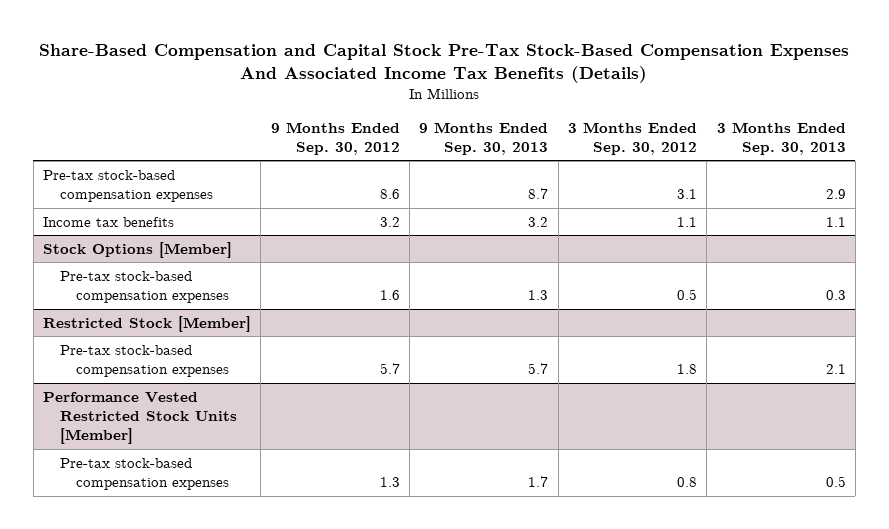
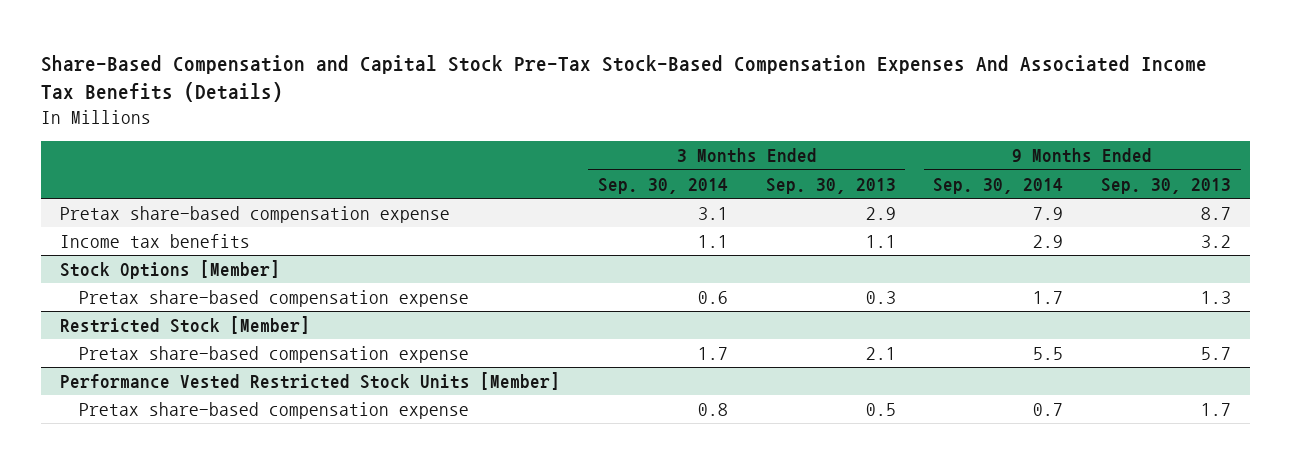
[270,121,400,155] 9 Months Ended Sep. 30, 2012 -> none
[567,121,697,155] 3 Months Ended Sep. 30, 2012 -> none
none -> [597,177,728,194] Sep. 30, 2014
none -> [933,177,1064,194] Sep. 30, 2014
[42,169,213,202] Pre-tax stock-based compensation expenses -> [60,206,451,224] Pretax share-based compensation expense
[59,270,230,303] Pre-tax stock-based compensation expenses -> [78,290,469,308] Pretax share-based compensation expense
[59,344,230,377] Pre-tax stock-based compensation expenses -> [78,346,469,364] Pretax share-based compensation expense
[59,457,230,490] Pre-tax stock-based compensation expenses -> [78,402,469,420] Pretax share-based compensation expense

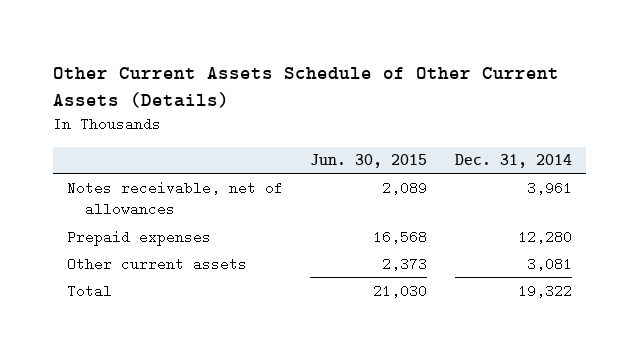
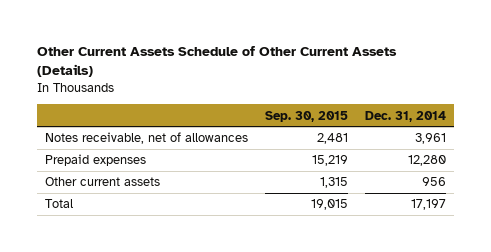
[310,154,428,169] Jun. 30, 2015 -> none
none -> [265,110,349,122] Sep. 30, 2015
[527,256,573,271] 3,081 -> [421,177,446,187] 956
[518,283,573,298] 19,322 -> [410,199,446,211] 17,197

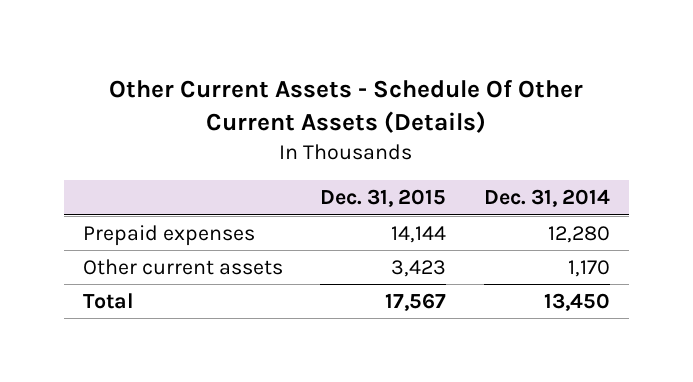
[36,46,397,78] Other Current Assets Schedule of Other Current Assets (Details) -> [109,79,584,134] Other Current Assets - Schedule Of Other Current Assets (Details)
[265,110,349,122] Sep. 30, 2015 -> none
none -> [320,189,447,208] Dec. 31, 2015
[45,132,249,145] Notes receivable, net of allowances -> none
[421,177,446,187] 956 -> [568,259,611,277] 1,170
[410,199,446,211] 17,197 -> [544,292,611,311] 13,450

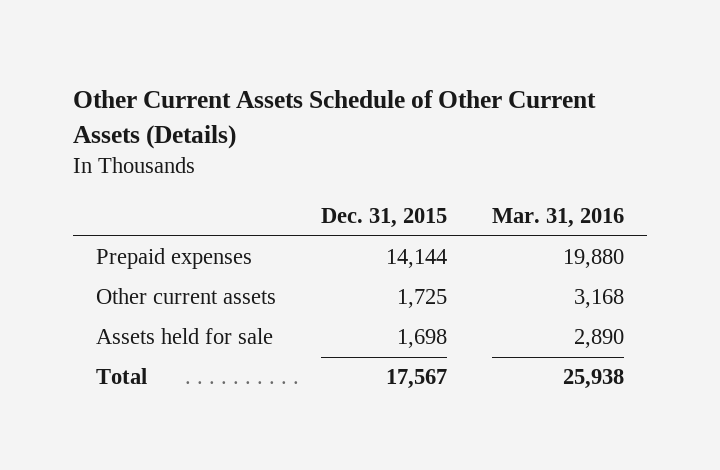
[109,79,584,134] Other Current Assets - Schedule Of Other Current Assets (Details) -> [73,90,597,149] Other Current Assets Schedule of Other Current Assets (Details)
[484,189,611,208] Dec. 31, 2014 -> none
none -> [492,207,625,228] Mar. 31, 2016
[391,259,447,277] 3,423 -> [397,289,448,309] 1,725
none -> [96,328,274,345] Assets held for sale

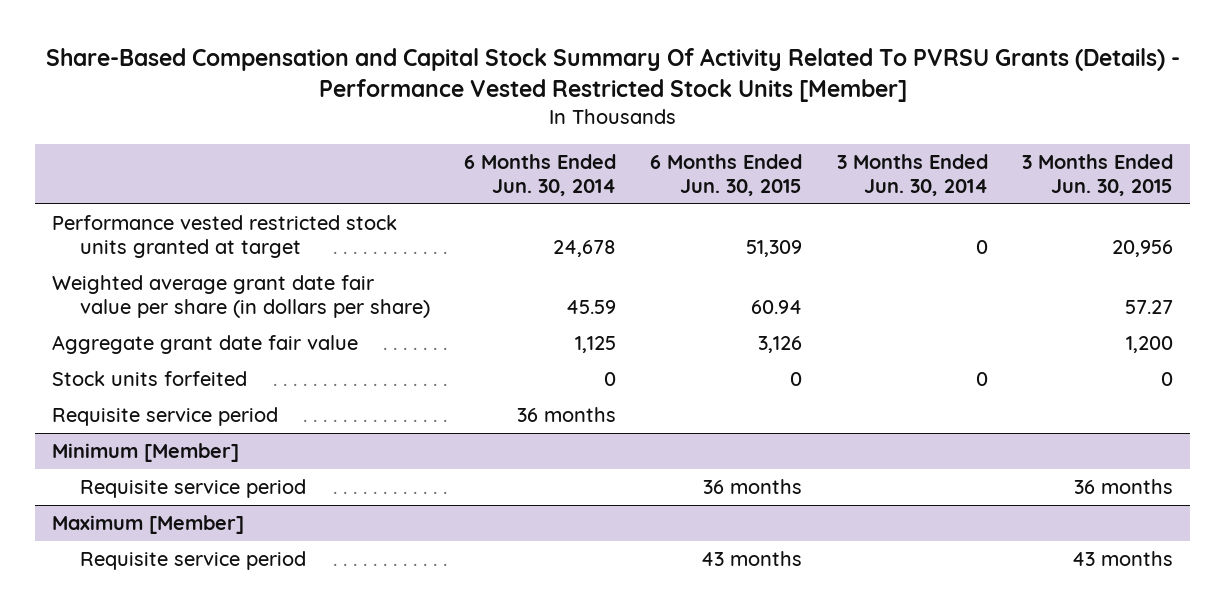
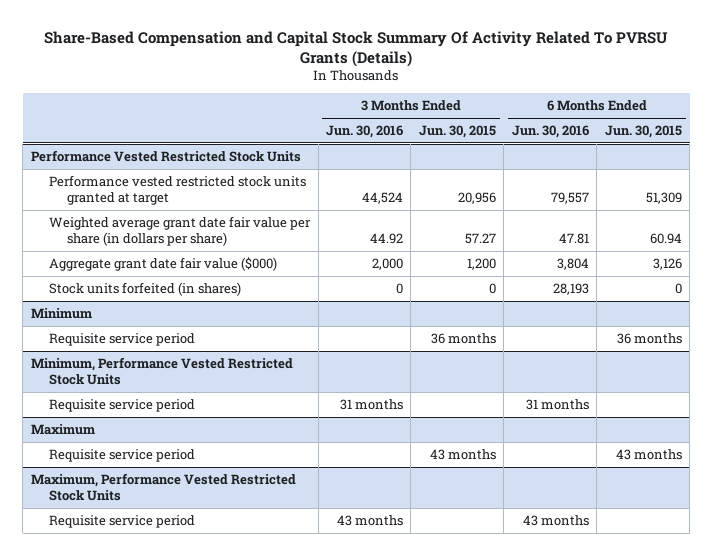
[45,48,1180,103] Share-Based Compensation and Capital Stock Summary Of Activity Related To PVRSU Grants (Details) - Performance Vested Restricted Stock Units [Member] -> [44,30,669,67] Share-Based Compensation and Capital Stock Summary Of Activity Related To PVRSU Grants (Details)
[463,154,616,196] 6 Months Ended Jun. 30, 2014 -> none
[836,154,988,196] 3 Months Ended Jun. 30, 2014 -> none
none -> [325,125,403,139] Jun. 30, 2016
none -> [511,125,589,139] Jun. 30, 2016
none -> [30,150,301,163] Performance Vested Restricted Stock Units
[52,407,279,427] Requisite service period -> none
[52,335,359,355] Aggregate grant date fair value -> [49,257,278,272] Aggregate grant date fair value ($000)
[52,371,248,387] Stock units forfeited -> [49,282,242,297] Stock units forfeited (in shares)
[52,443,240,463] Minimum [Member] -> [30,308,92,320] Minimum
none -> [30,357,293,386] Minimum, Performance Vested Restricted Stock Units
none -> [49,399,196,413] Requisite service period
[52,515,245,535] Maximum [Member] -> [30,424,95,436] Maximum
none -> [30,473,296,502] Maximum, Performance Vested Restricted Stock Units
none -> [49,515,196,529] Requisite service period

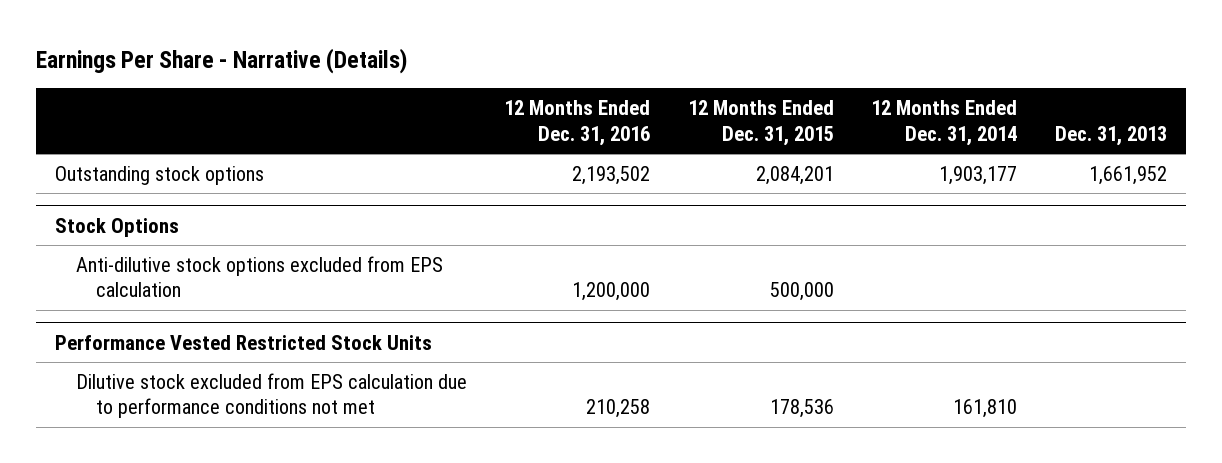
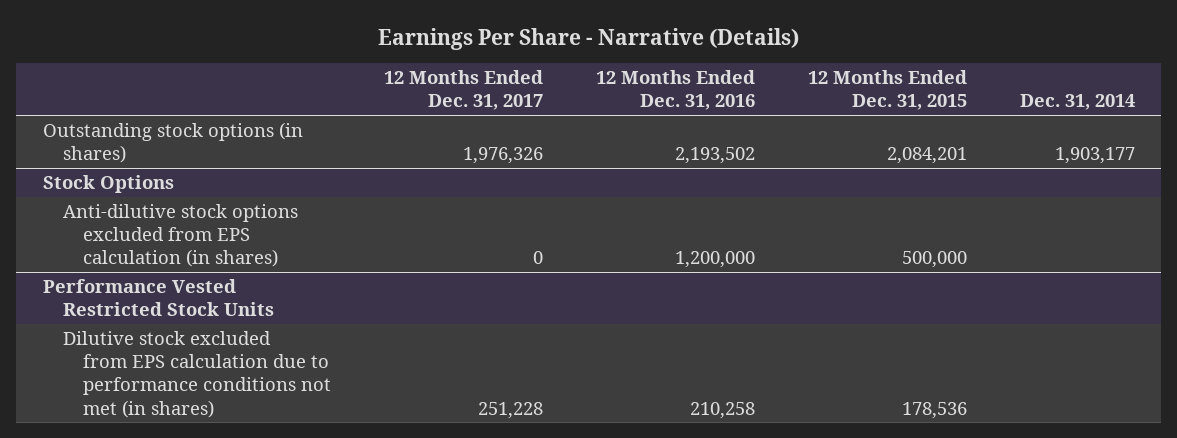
[871,100,1018,146] 12 Months Ended Dec. 31, 2014 -> none
[1054,125,1167,146] Dec. 31, 2013 -> none
none -> [384,70,544,111] 12 Months Ended Dec. 31, 2017
none -> [1019,94,1135,111] Dec. 31, 2014
[55,165,265,185] Outstanding stock options -> [42,121,303,164] Outstanding stock options (in shares)
[75,255,443,298] Anti-dilutive stock options excluded from EPS calculation -> [62,203,298,268] Anti-dilutive stock options excluded from EPS calculation (in shares)
[75,372,467,419] Dilutive stock excluded from EPS calculation due to performance conditions not met -> [62,330,332,418] Dilutive stock excluded from EPS calculation due to performance conditions not met (in shares)

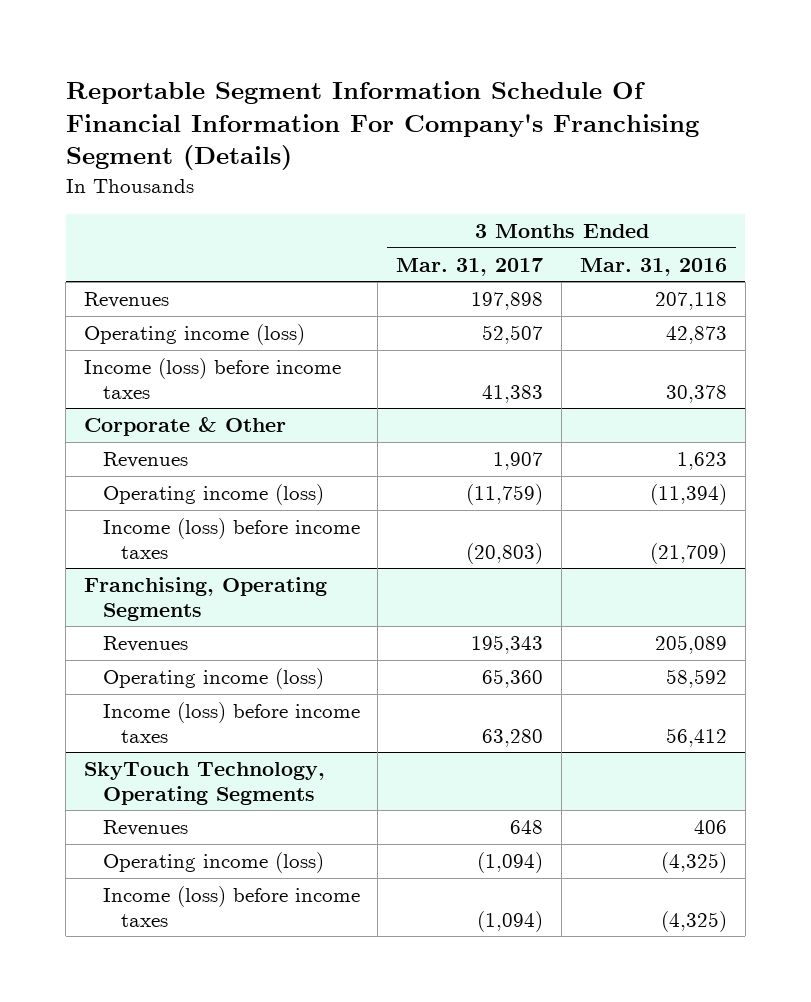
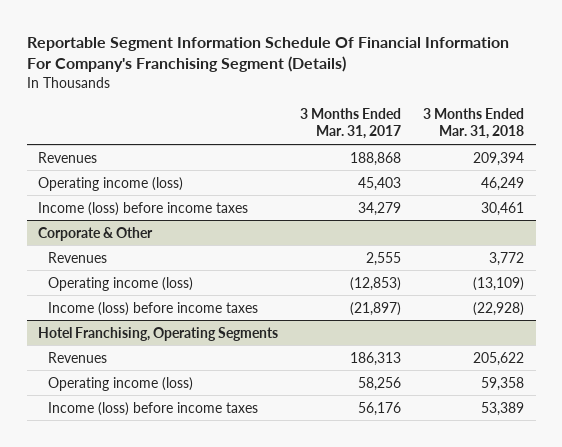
[579,257,727,276] Mar. 31, 2016 -> none
none -> [423,108,525,140] 3 Months Ended Mar. 31, 2018
[471,292,544,311] 197,898 -> [350,151,402,166] 188,868
[482,325,544,345] 52,507 -> [358,176,402,191] 45,403
[482,384,544,403] 41,383 -> [358,201,402,216] 34,279
[84,762,326,805] SkyTouch Technology, Operating Segments -> none
[102,820,188,837] Revenues -> none
[102,852,324,874] Operating income (loss) -> none
[102,886,360,927] Income (loss) before income taxes -> none
[493,452,544,471] 1,907 -> [366,251,402,266] 2,555
[466,484,544,506] (11,759) -> [350,276,402,291] (12,853)
[466,542,544,564] (20,803) -> [350,301,402,316] (21,897)
[84,577,328,621] Franchising, Operating Segments -> [37,326,278,341] Hotel Franchising, Operating Segments
[471,635,544,655] 195,343 -> [350,351,402,366] 186,313
[482,669,544,689] 65,360 -> [358,376,402,391] 58,256
[482,728,544,747] 63,280 -> [358,401,402,416] 56,176

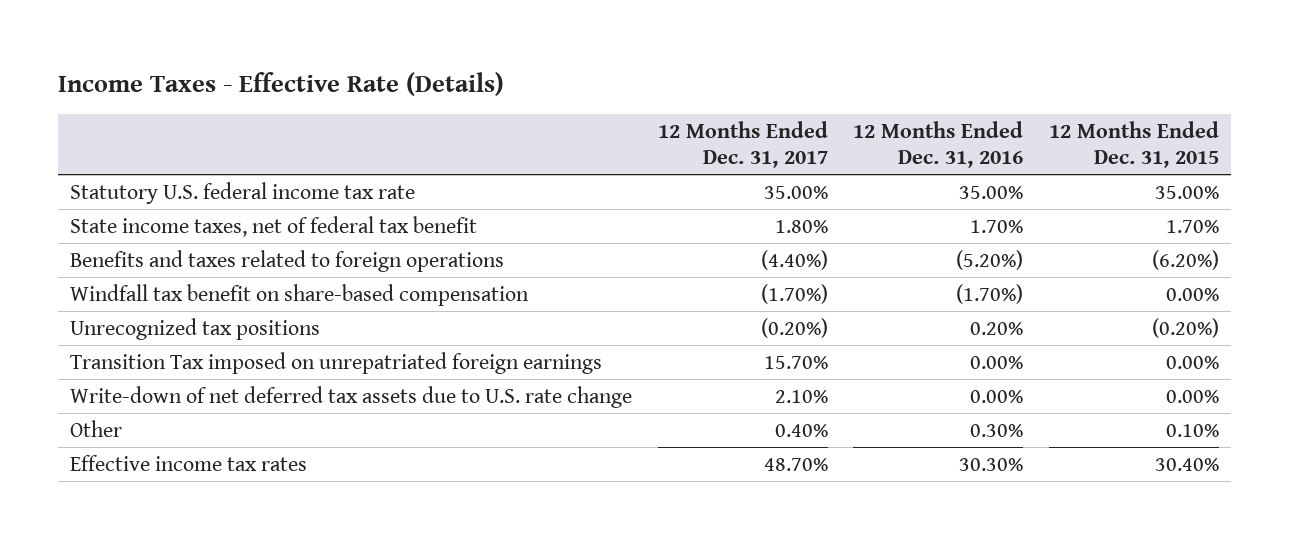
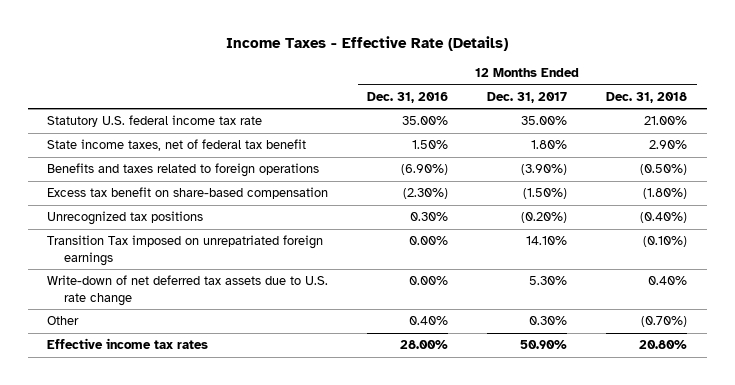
[1048,120,1219,169] 12 Months Ended Dec. 31, 2015 -> none
none -> [606,92,688,104] Dec. 31, 2018
[970,219,1024,233] 1.70% -> [412,140,449,150] 1.50%
[760,249,828,270] (4.40%) -> [521,164,568,176] (3.90%)
[956,249,1024,270] (5.20%) -> [401,164,449,176] (6.90%)
[70,283,530,306] Windfall tax benefit on share-based compensation -> [47,187,329,200] Excess tax benefit on share-based compensation
[760,283,828,304] (1.70%) -> [523,188,568,200] (1.50%)
[956,283,1024,304] (1.70%) -> [403,188,449,200] (2.30%)
[970,321,1024,335] 0.20% -> [410,212,449,222] 0.30%
[763,355,828,369] 15.70% -> [526,236,568,246] 14.10%
[774,389,828,403] 2.10% -> [529,276,568,286] 5.30%
[774,423,828,437] 0.40% -> [529,316,568,326] 0.30%
[970,423,1024,437] 0.30% -> [409,316,449,326] 0.40%
[763,457,828,471] 48.70% -> [520,340,568,350] 50.90%
[959,457,1024,471] 30.30% -> [400,340,449,350] 28.00%

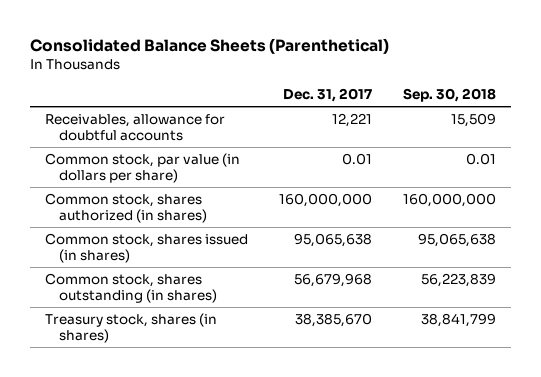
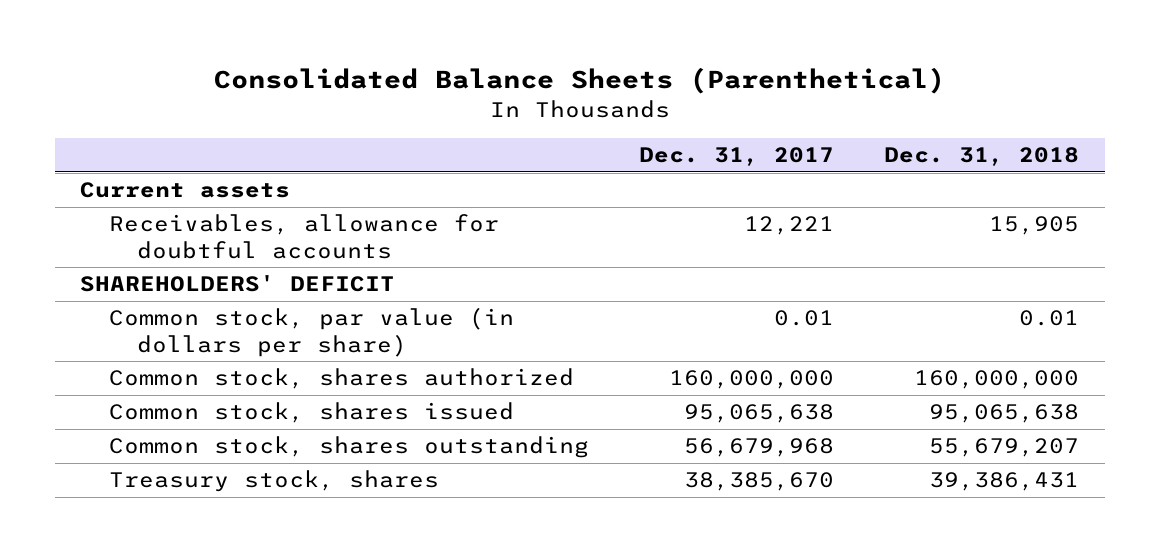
[402,88,496,103] Sep. 30, 2018 -> none
none -> [884,147,1080,167] Dec. 31, 2018
none -> [80,182,291,199] Current assets
none -> [80,275,396,293] SHAREHOLDERS' DEFICIT
[45,192,208,223] Common stock, shares authorized (in shares) -> [108,368,574,390] Common stock, shares authorized
[45,232,249,263] Common stock, shares issued (in shares) -> [108,402,514,424] Common stock, shares issued
[45,272,218,303] Common stock, shares outstanding (in shares) -> [108,436,589,459] Common stock, shares outstanding
[45,312,218,343] Treasury stock, shares (in shares) -> [108,470,439,493] Treasury stock, shares

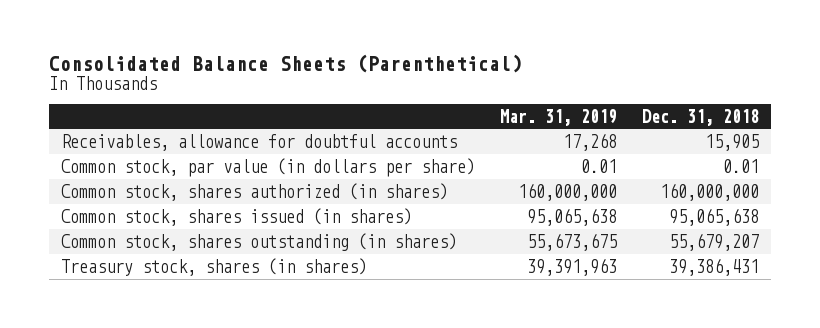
[639,147,835,167] Dec. 31, 2017 -> none
none -> [499,108,617,126] Mar. 31, 2019
[80,182,291,199] Current assets -> none
[80,275,396,293] SHAREHOLDERS' DEFICIT -> none
[108,368,574,390] Common stock, shares authorized -> [61,182,449,201] Common stock, shares authorized (in shares)
[108,402,514,424] Common stock, shares issued -> [61,207,413,226] Common stock, shares issued (in shares)
[108,436,589,459] Common stock, shares outstanding -> [61,232,458,251] Common stock, shares outstanding (in shares)
[108,470,439,493] Treasury stock, shares -> [61,257,368,276] Treasury stock, shares (in shares)

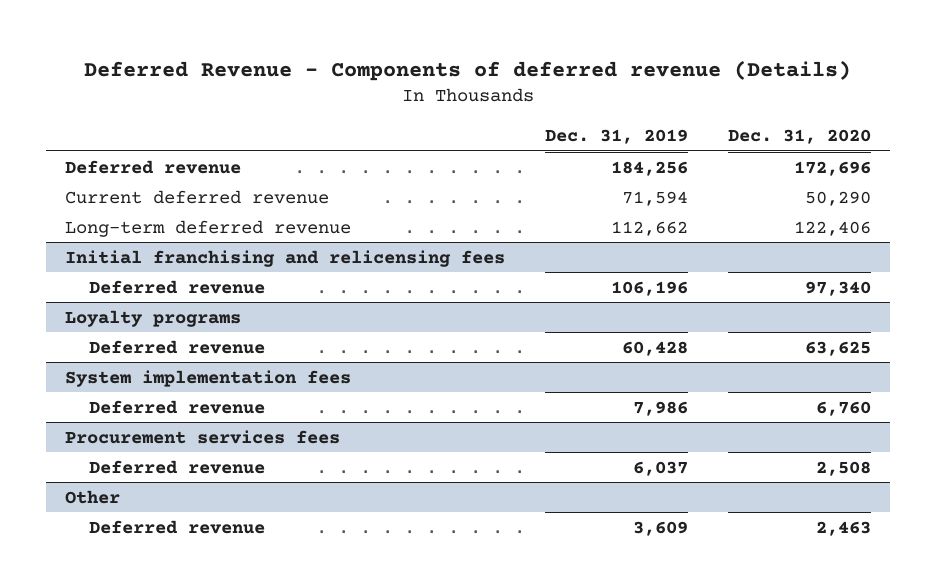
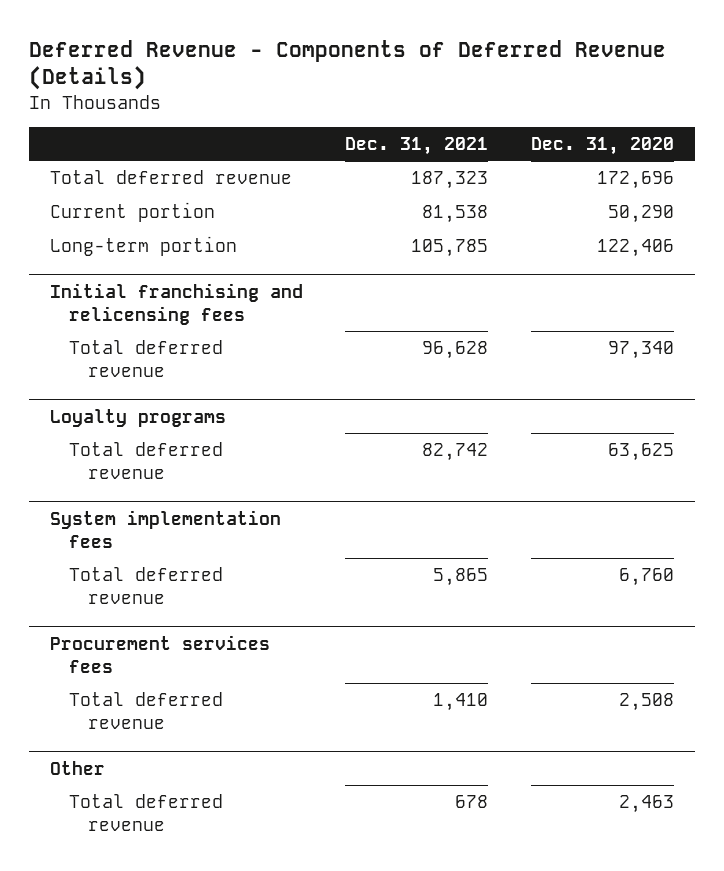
[84,59,852,81] Deferred Revenue - Components of deferred revenue (Details) -> [28,39,666,91] Deferred Revenue - Components of Deferred Revenue (Details)
[545,129,689,145] Dec. 31, 2019 -> none
none -> [345,136,489,155] Dec. 31, 2021
[65,159,242,174] Deferred revenue -> [49,170,292,185] Total deferred revenue
[65,189,330,204] Current deferred revenue -> [49,202,215,223] Current portion
[65,219,352,237] Long-term deferred revenue -> [49,236,237,257] Long-term portion
[89,279,266,294] Deferred revenue -> [68,340,223,378] Total deferred revenue
[89,339,266,354] Deferred revenue -> [68,442,223,480] Total deferred revenue
[89,399,266,414] Deferred revenue -> [68,567,223,605] Total deferred revenue
[89,459,266,474] Deferred revenue -> [68,692,223,730] Total deferred revenue
[89,519,266,534] Deferred revenue -> [68,794,223,832] Total deferred revenue

